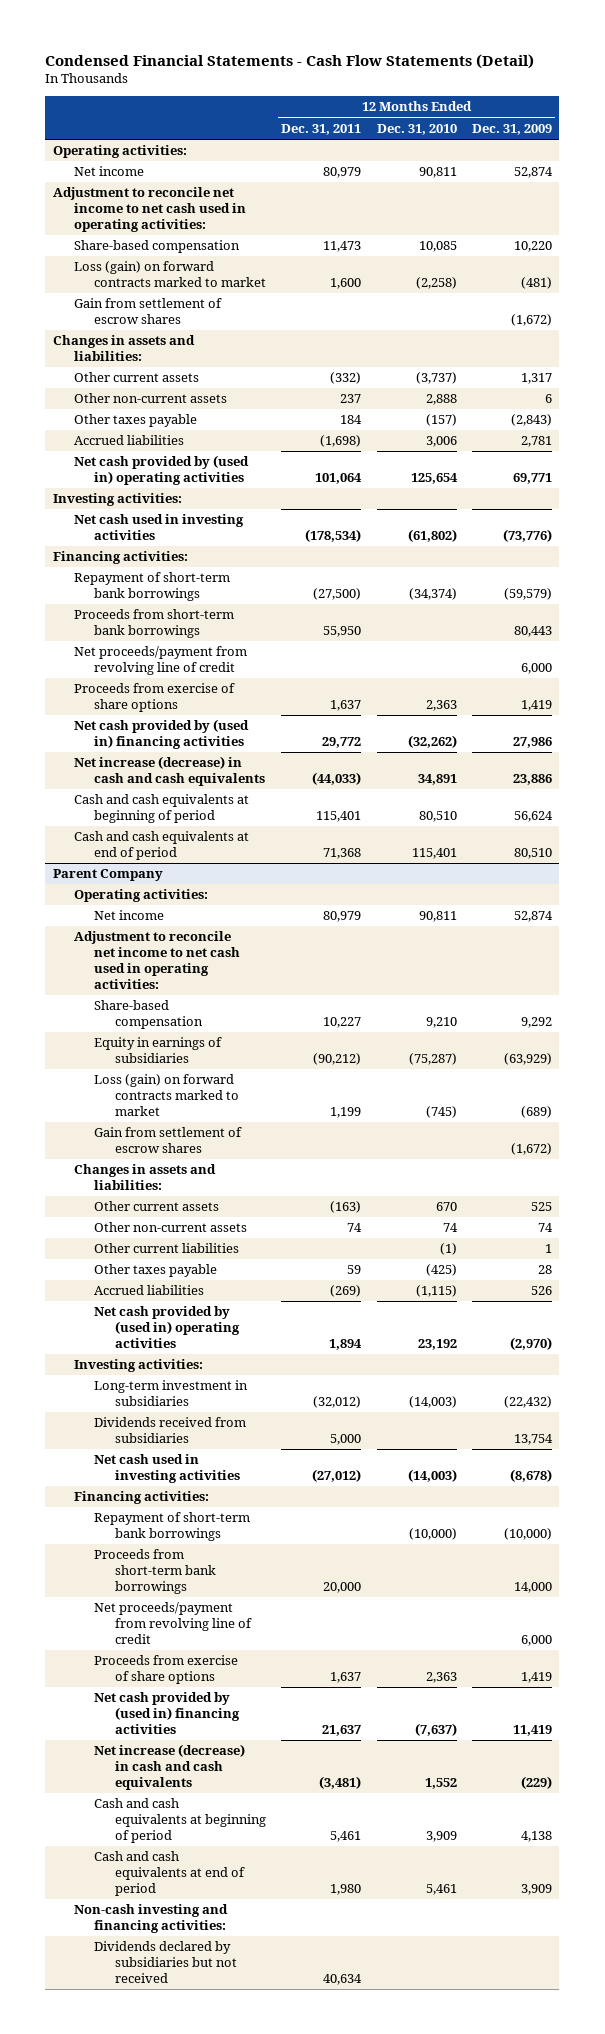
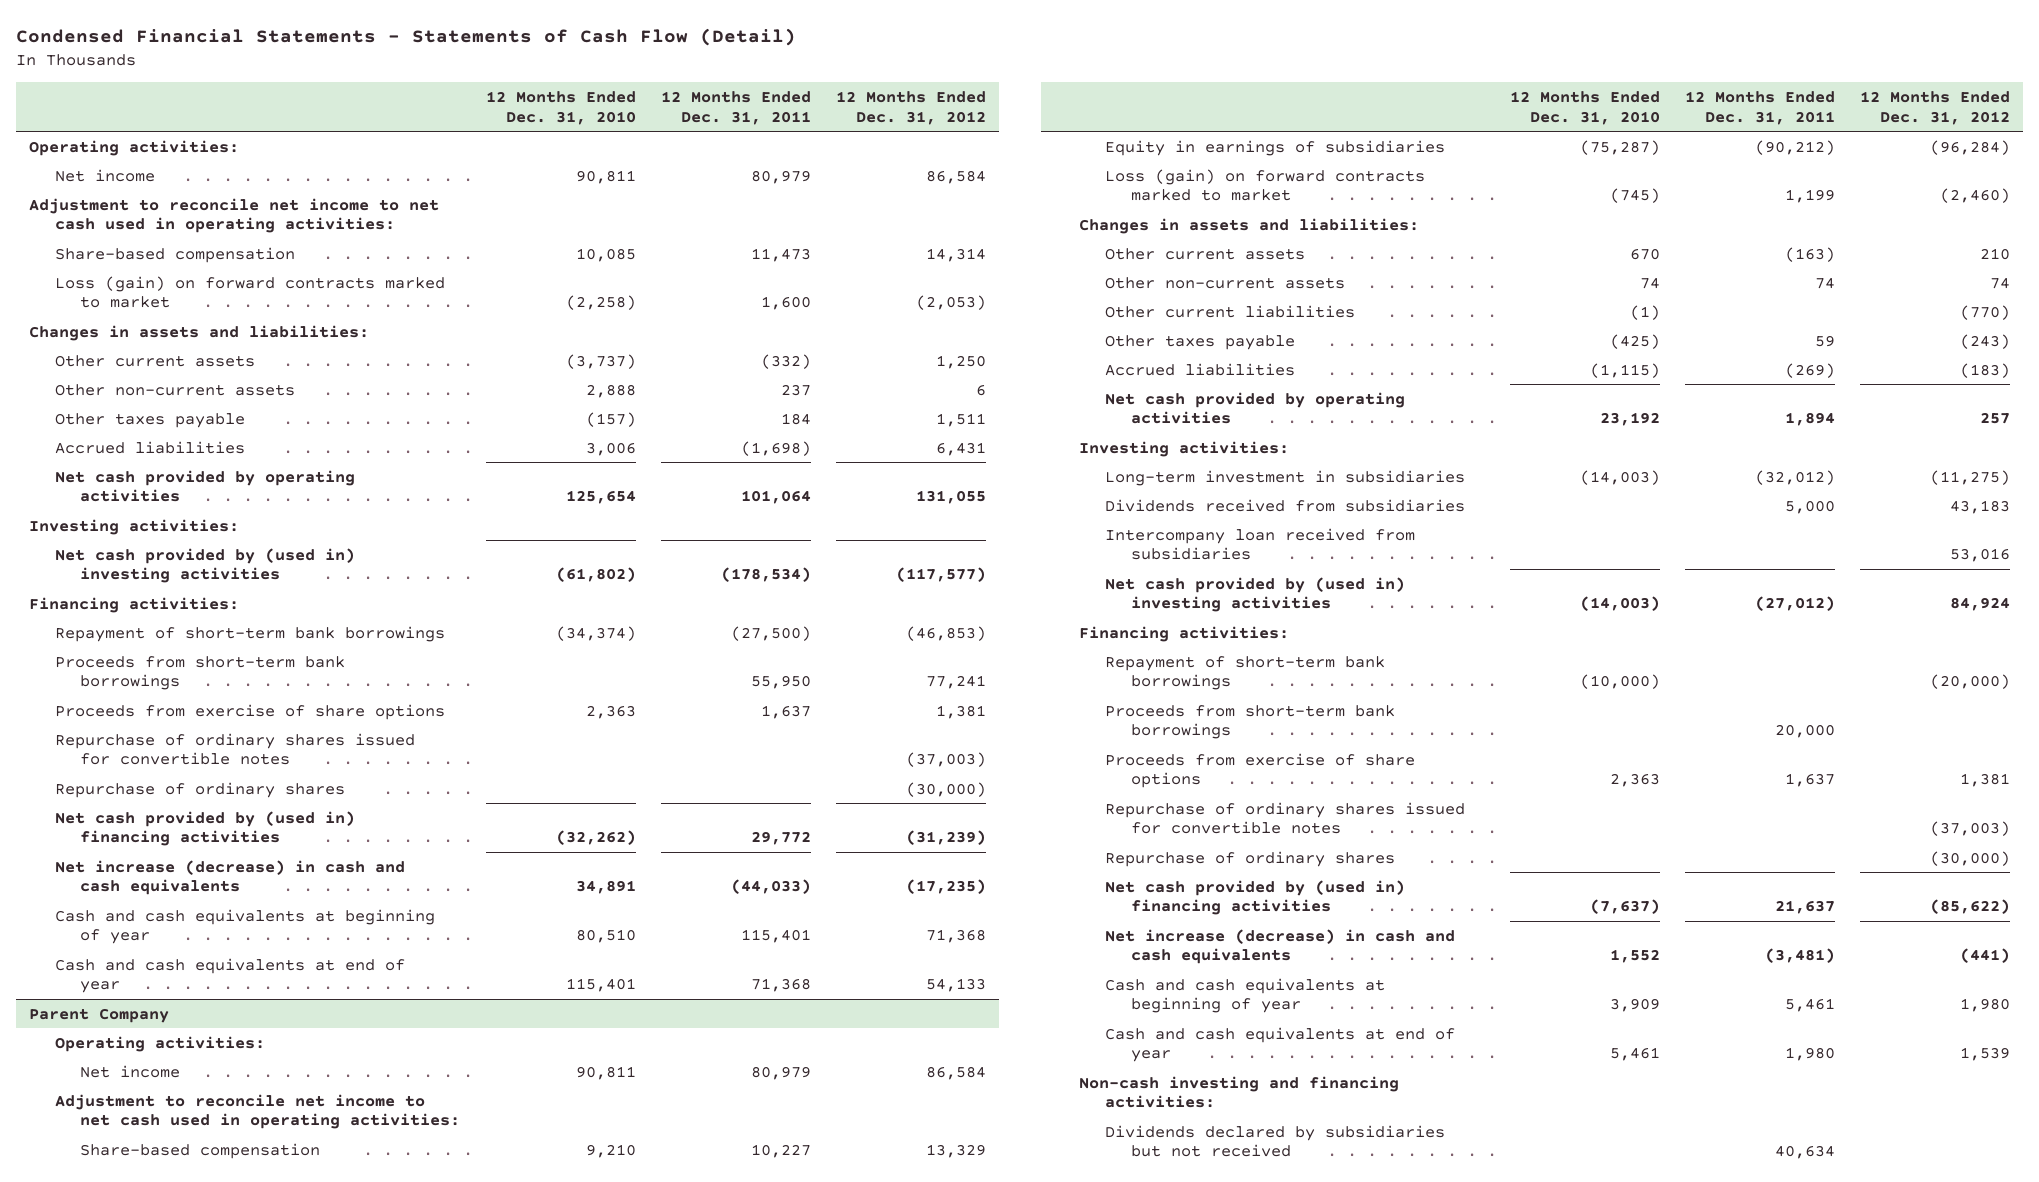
[45,53,535,69] Condensed Financial Statements - Cash Flow Statements (Detail) -> [16,28,797,47] Condensed Financial Statements - Statements of Cash Flow (Detail)
[471,123,552,135] Dec. 31, 2009 -> none
none -> [835,90,986,125] 12 Months Ended Dec. 31, 2012
[73,298,222,325] Gain from settlement of escrow shares -> none
[73,455,249,486] Net cash provided by (used in) operating activities -> [54,469,355,503] Net cash provided by operating activities
[73,514,244,541] Net cash used in investing activities -> [54,547,355,584] Net cash provided by (used in) investing activities
[73,646,247,676] Net proceeds/payment from revolving line of credit -> none
none -> [54,732,415,766] Repurchase of ordinary shares issued for convertible notes
none -> [54,781,345,798] Repurchase of ordinary shares
[73,794,249,824] Cash and cash equivalents at beginning of period -> [54,908,435,945] Cash and cash equivalents at beginning of year
[73,831,249,861] Cash and cash equivalents at end of period -> [54,957,405,994] Cash and cash equivalents at end of year
[94,1127,243,1154] Gain from settlement of escrow shares -> none
[94,1306,241,1349] Net cash provided by (used in) operating activities -> [1104,391,1405,425] Net cash provided by operating activities
none -> [1104,527,1415,561] Intercompany loan received from subsidiaries
[94,1454,241,1484] Net cash used in investing activities -> [1104,576,1405,613] Net cash provided by (used in) investing activities
[94,1602,253,1645] Net proceeds/payment from revolving line of credit -> none
none -> [1104,801,1465,835] Repurchase of ordinary shares issued for convertible notes
none -> [1104,850,1395,867] Repurchase of ordinary shares
[94,1798,267,1844] Cash and cash equivalents at beginning of period -> [1104,977,1385,1014] Cash and cash equivalents at beginning of year
[94,1851,246,1897] Cash and cash equivalents at end of period -> [1104,1026,1455,1063] Cash and cash equivalents at end of year

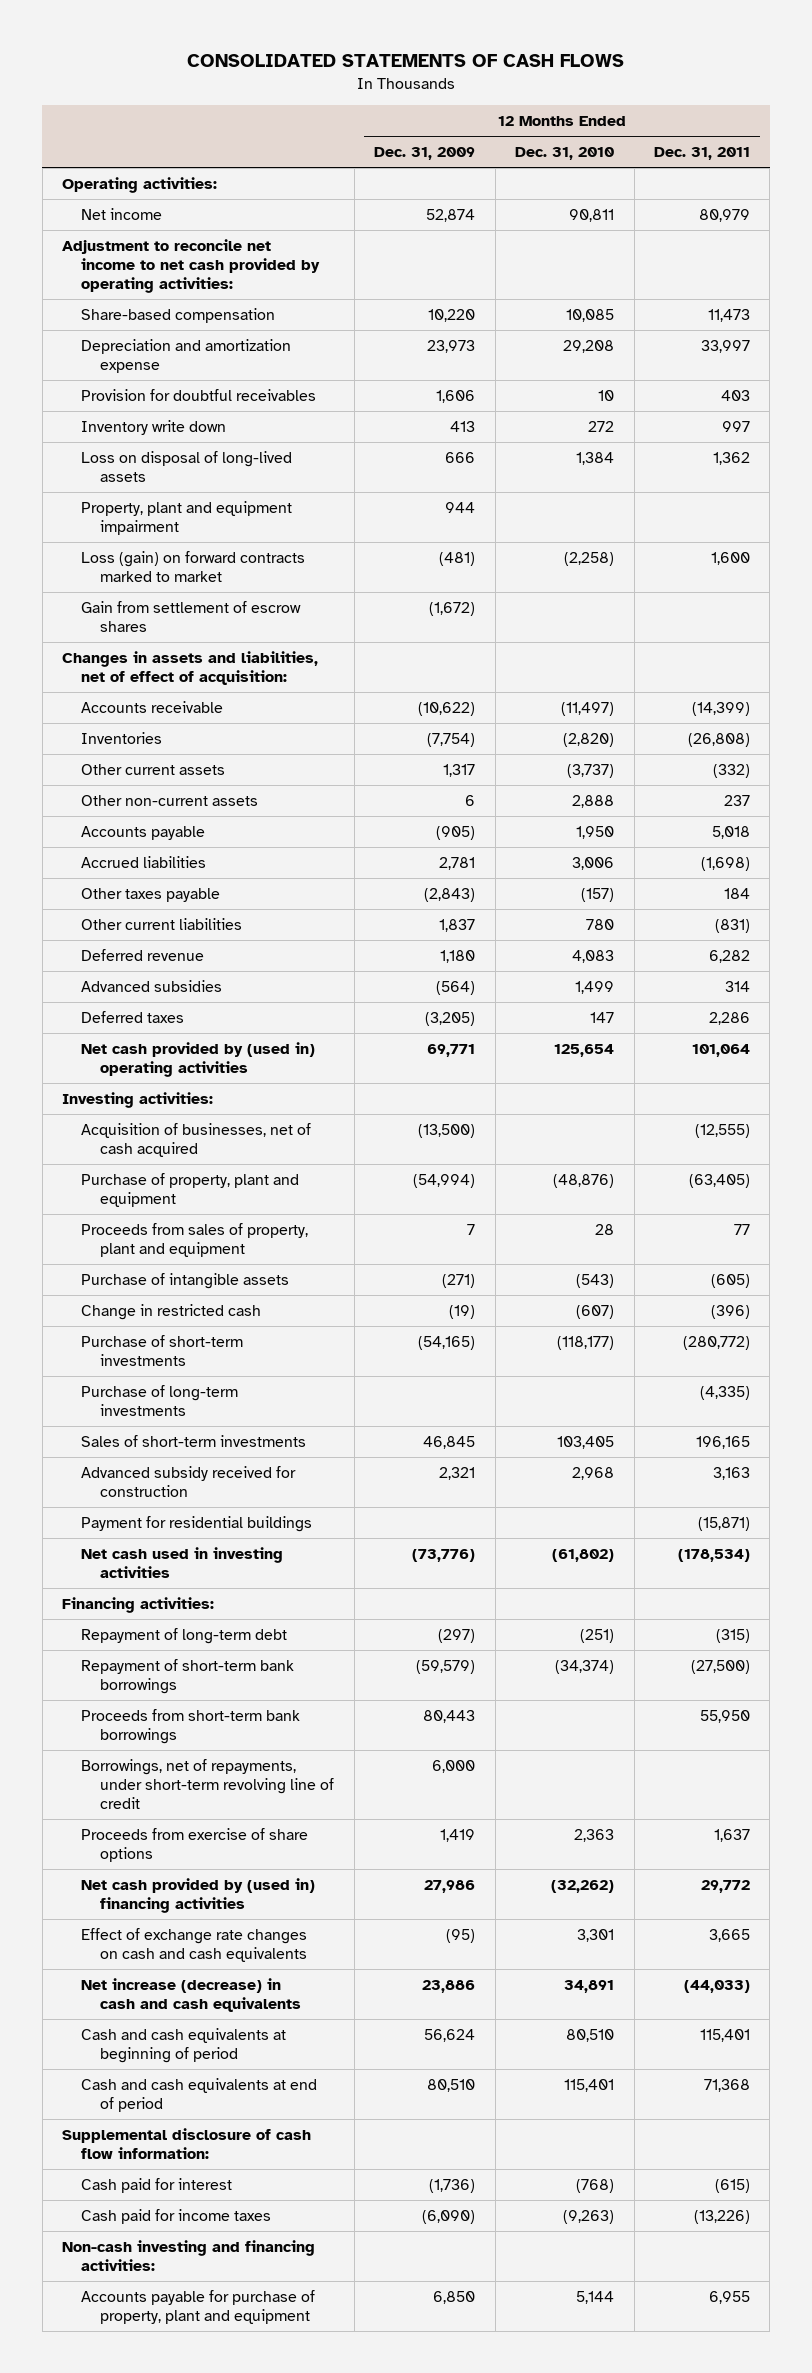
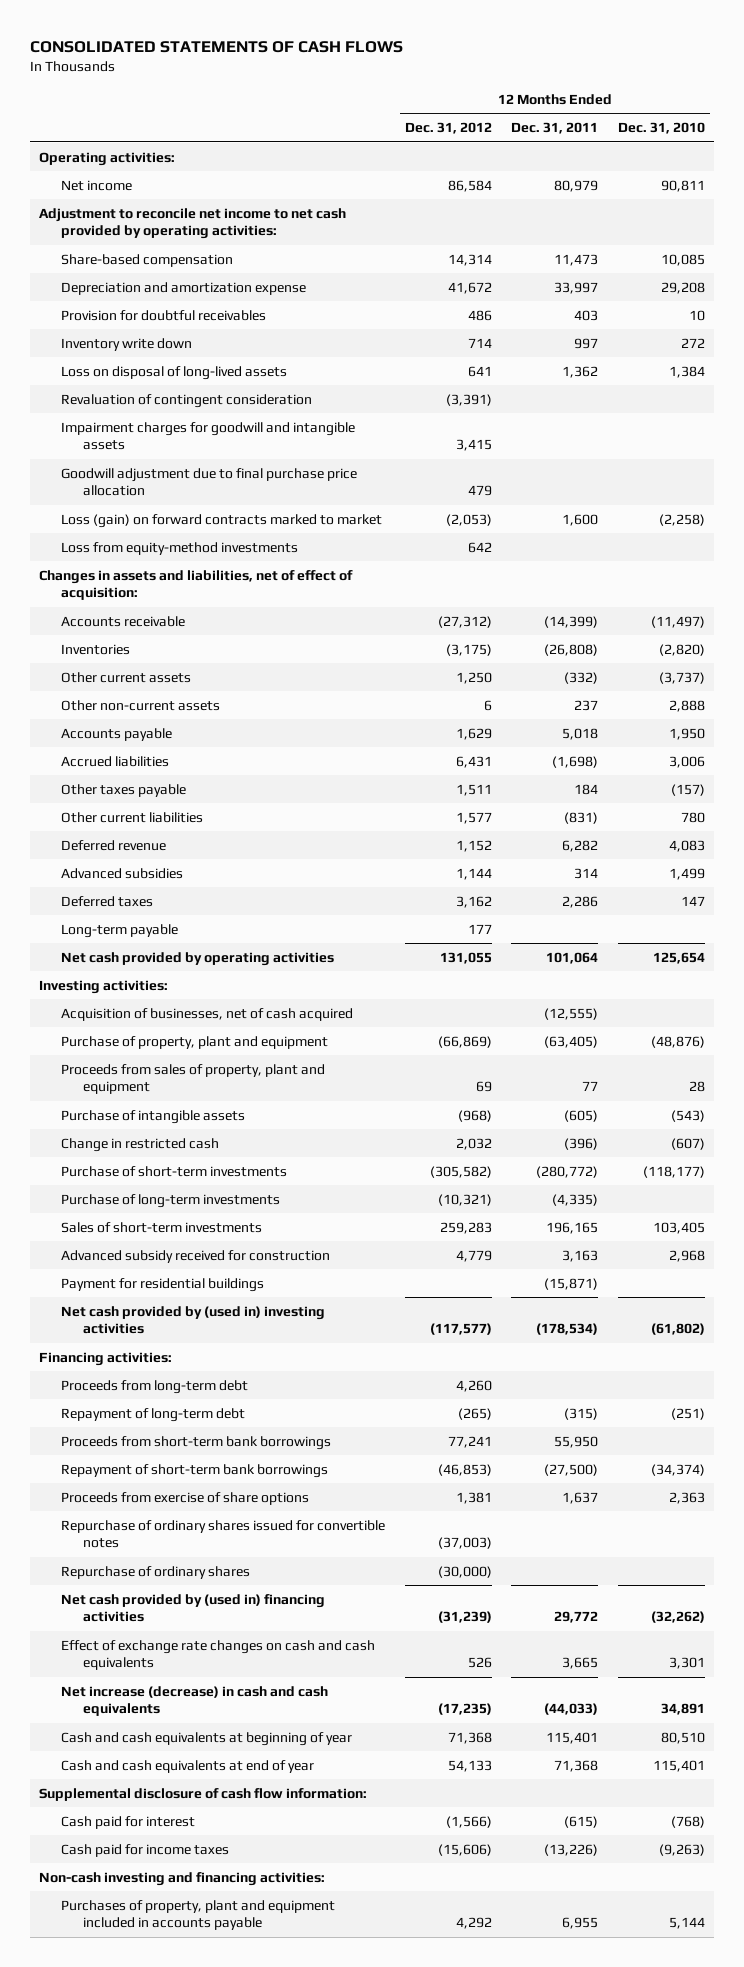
[374,147,476,161] Dec. 31, 2009 -> none
none -> [404,122,492,135] Dec. 31, 2012
[81,501,293,536] Property, plant and equipment impairment -> none
none -> [60,393,312,408] Revaluation of contingent consideration
none -> [60,421,355,451] Impairment charges for goodwill and intangible assets
none -> [60,467,357,497] Goodwill adjustment due to final purchase price allocation
[81,601,302,633] Gain from settlement of escrow shares -> none
none -> [60,541,298,555] Loss from equity-method investments
none -> [60,923,178,938] Long-term payable
[81,1042,316,1078] Net cash provided by (used in) operating activities -> [60,951,334,966] Net cash provided by operating activities
[81,1547,284,1579] Net cash used in investing activities -> [60,1305,325,1335] Net cash provided by (used in) investing activities
none -> [60,1379,248,1394] Proceeds from long-term debt
[81,1759,335,1810] Borrowings, net of repayments, under short-term revolving line of credit -> none
[81,1659,295,1695] Repayment of short-term bank borrowings -> [60,1463,328,1478] Repayment of short-term bank borrowings
none -> [60,1519,385,1549] Repurchase of ordinary shares issued for convertible notes
none -> [60,1565,250,1579] Repurchase of ordinary shares
[81,2028,287,2064] Cash and cash equivalents at beginning of period -> [60,1731,352,1746] Cash and cash equivalents at beginning of year
[81,2078,318,2113] Cash and cash equivalents at end of period -> [60,1759,314,1773] Cash and cash equivalents at end of year
[81,2290,316,2325] Accounts payable for purchase of property, plant and equipment -> [60,1899,335,1931] Purchases of property, plant and equipment included in accounts payable

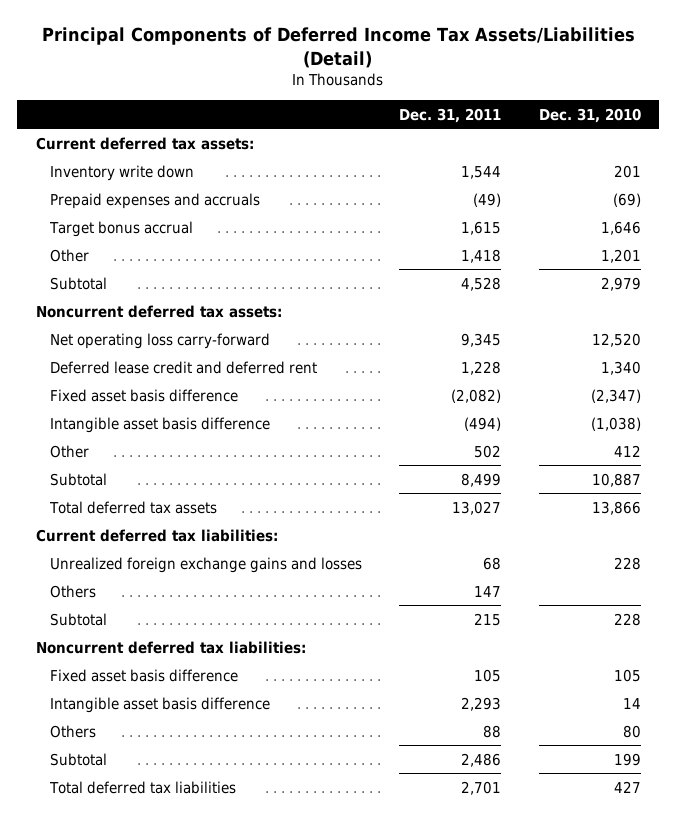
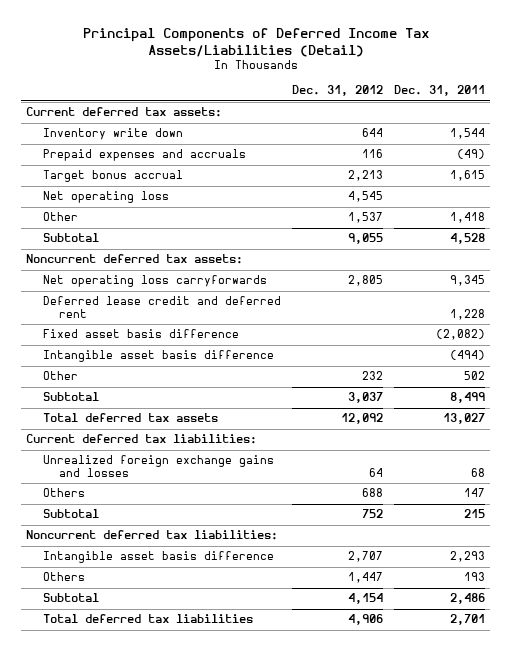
[538,107,641,123] Dec. 31, 2010 -> none
none -> [291,85,383,97] Dec. 31, 2012
none -> [42,191,169,204] Net operating loss
[49,332,270,349] Net operating loss carry-forward -> [42,275,267,288] Net operating loss carryforwards
[49,668,238,682] Fixed asset basis difference -> none
[483,724,502,738] 88 -> [463,572,485,582] 193

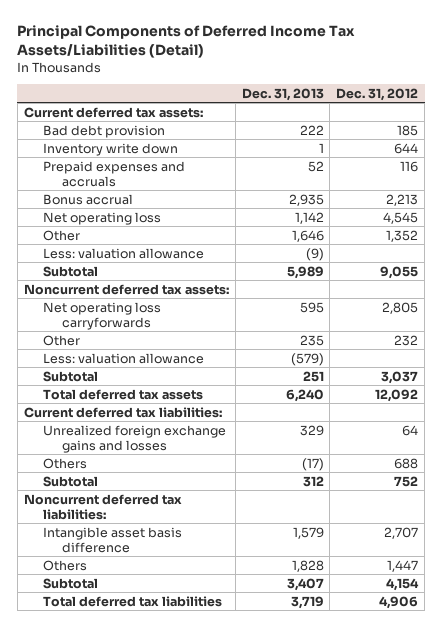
[393,85,485,97] Dec. 31, 2011 -> none
none -> [241,87,324,101] Dec. 31, 2013
none -> [42,124,165,138] Bad debt provision
[42,170,183,183] Target bonus accrual -> [42,193,133,205] Bonus accrual
[347,212,383,224] 1,537 -> [386,229,419,242] 1,352
none -> [42,247,204,259] Less: valuation allowance
[42,296,281,319] Deferred lease credit and deferred rent -> none
[42,329,239,339] Fixed asset basis difference -> none
[42,350,274,363] Intangible asset basis difference -> none
none -> [42,352,204,364] Less: valuation allowance

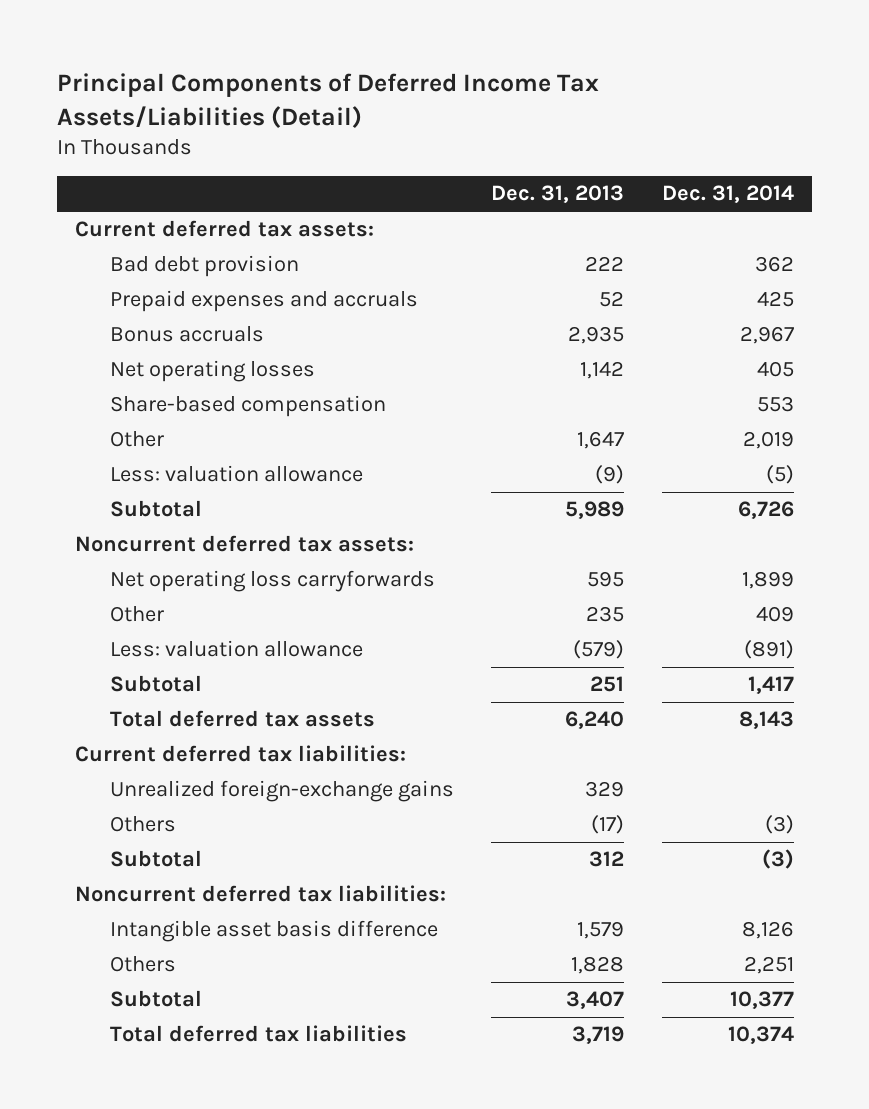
[336,87,419,101] Dec. 31, 2012 -> none
none -> [661,185,794,204] Dec. 31, 2014
[42,142,178,156] Inventory write down -> none
[42,193,133,205] Bonus accrual -> [110,326,265,343] Bonus accruals
[42,211,161,225] Net operating loss -> [110,360,316,383] Net operating losses
none -> [110,395,387,418] Share-based compensation
[291,229,324,242] 1,646 -> [577,431,625,450] 1,647
[42,424,226,453] Unrealized foreign exchange gains and losses -> [110,780,455,803] Unrealized foreign-exchange gains

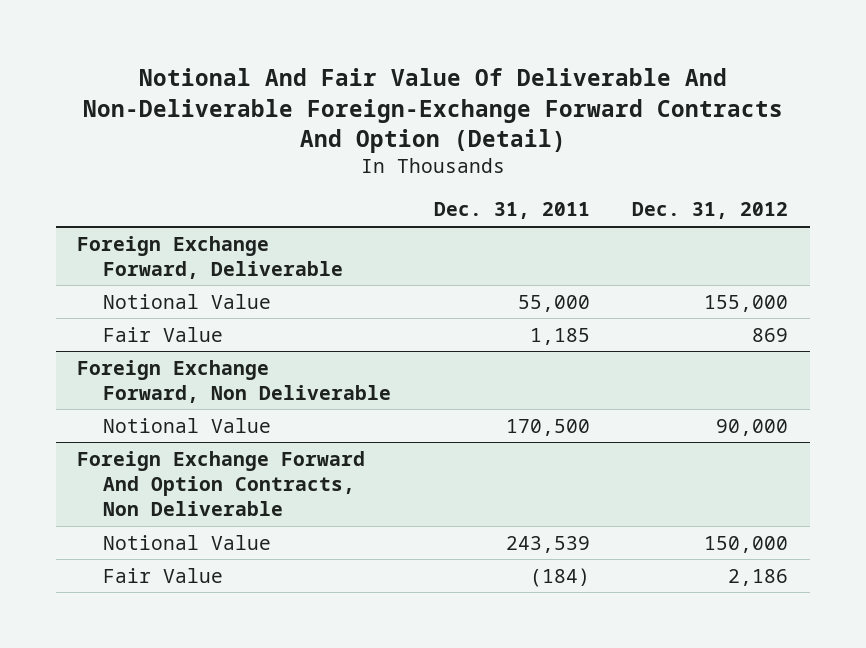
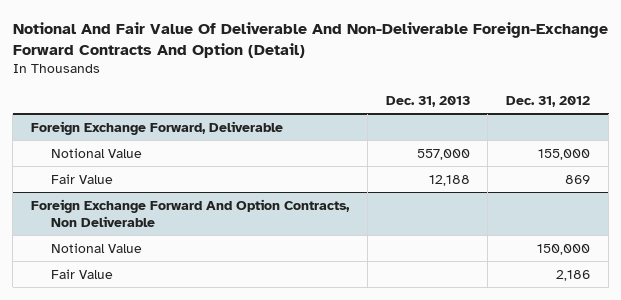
[433,202,590,220] Dec. 31, 2011 -> none
none -> [385,95,470,107] Dec. 31, 2013
[77,359,392,403] Foreign Exchange Forward, Non Deliverable -> none
[103,417,272,433] Notional Value -> none

